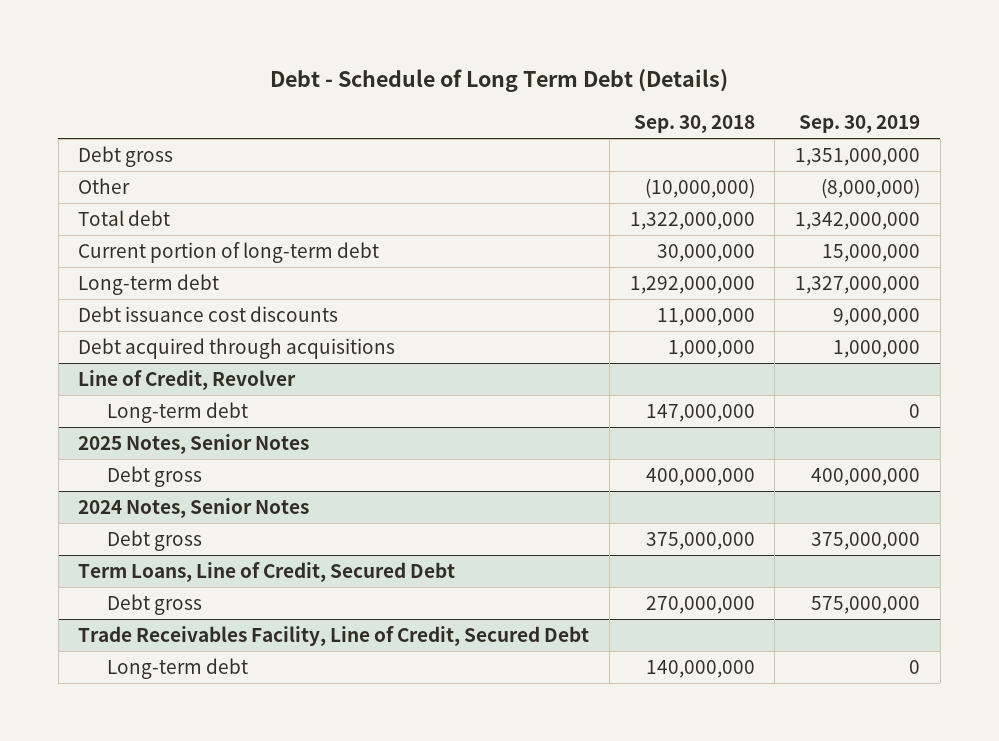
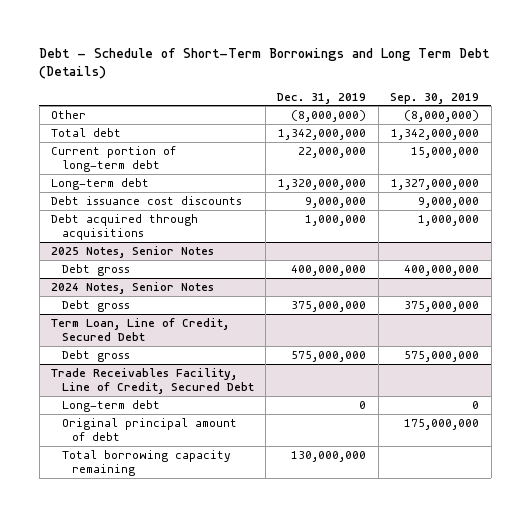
[270,69,729,93] Debt - Schedule of Long Term Debt (Details) -> [39,47,491,79] Debt - Schedule of Short-Term Borrowings and Long Term Debt (Details)
[633,115,755,134] Sep. 30, 2018 -> none
none -> [277,92,367,104] Dec. 31, 2019
[78,145,174,167] Debt gross -> none
[78,369,297,390] Line of Credit, Revolver -> none
[107,401,249,423] Long-term debt -> none
[78,561,456,582] Term Loans, Line of Credit, Secured Debt -> [51,317,230,342] Term Loan, Line of Credit, Secured Debt
none -> [61,417,237,442] Original principal amount of debt
none -> [61,449,231,477] Total borrowing capacity remaining

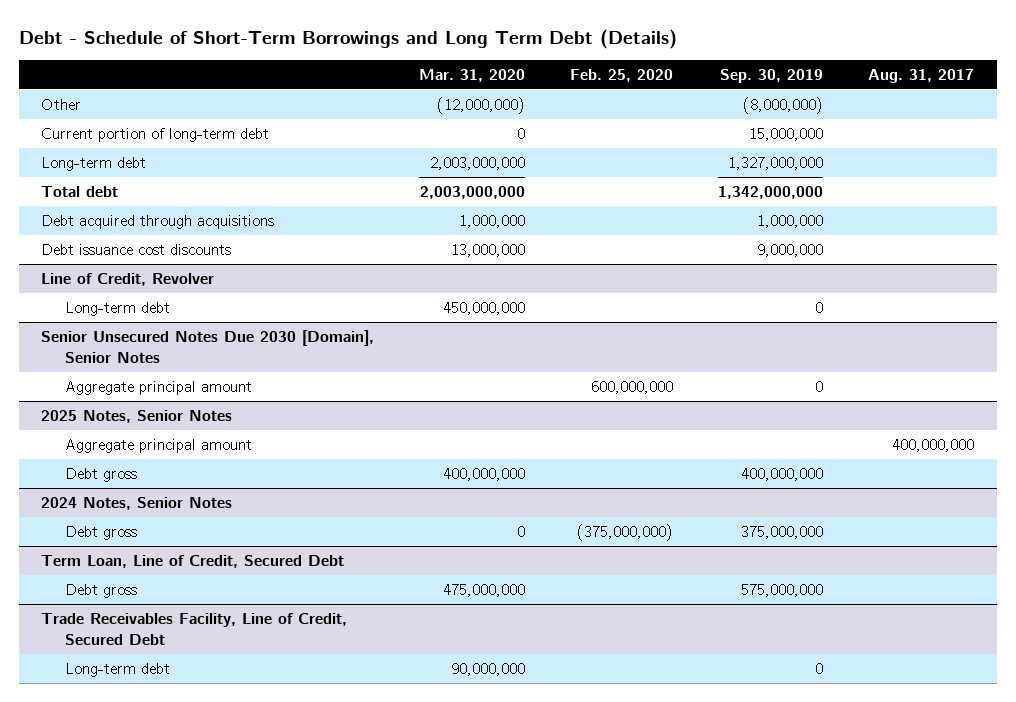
[277,92,367,104] Dec. 31, 2019 -> none
none -> [419,68,526,82] Mar. 31, 2020
none -> [570,68,674,82] Feb. 25, 2020
none -> [868,68,975,83] Aug. 31, 2017
[51,127,122,137] Total debt -> [41,186,119,198] Total debt
[51,195,243,205] Debt issuance cost discounts -> [41,244,232,256] Debt issuance cost discounts
none -> [41,273,215,287] Line of Credit, Revolver
none -> [64,302,170,317] Long-term debt
none -> [41,330,375,363] Senior Unsecured Notes Due 2030 [Domain], Senior Notes
none -> [64,381,252,396] Aggregate principal amount
none -> [64,439,252,454] Aggregate principal amount
[61,417,237,442] Original principal amount of debt -> none
[61,449,231,477] Total borrowing capacity remaining -> none

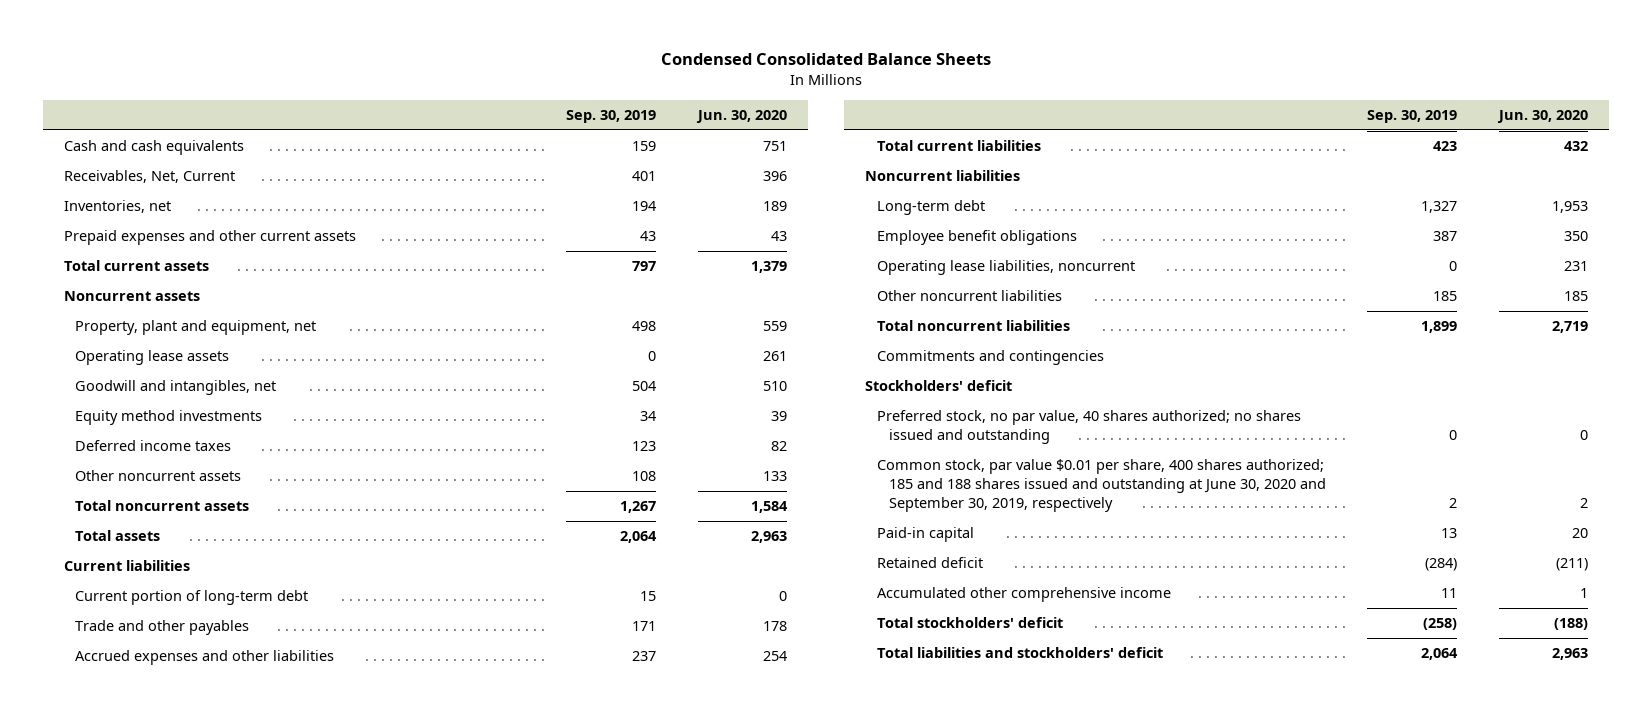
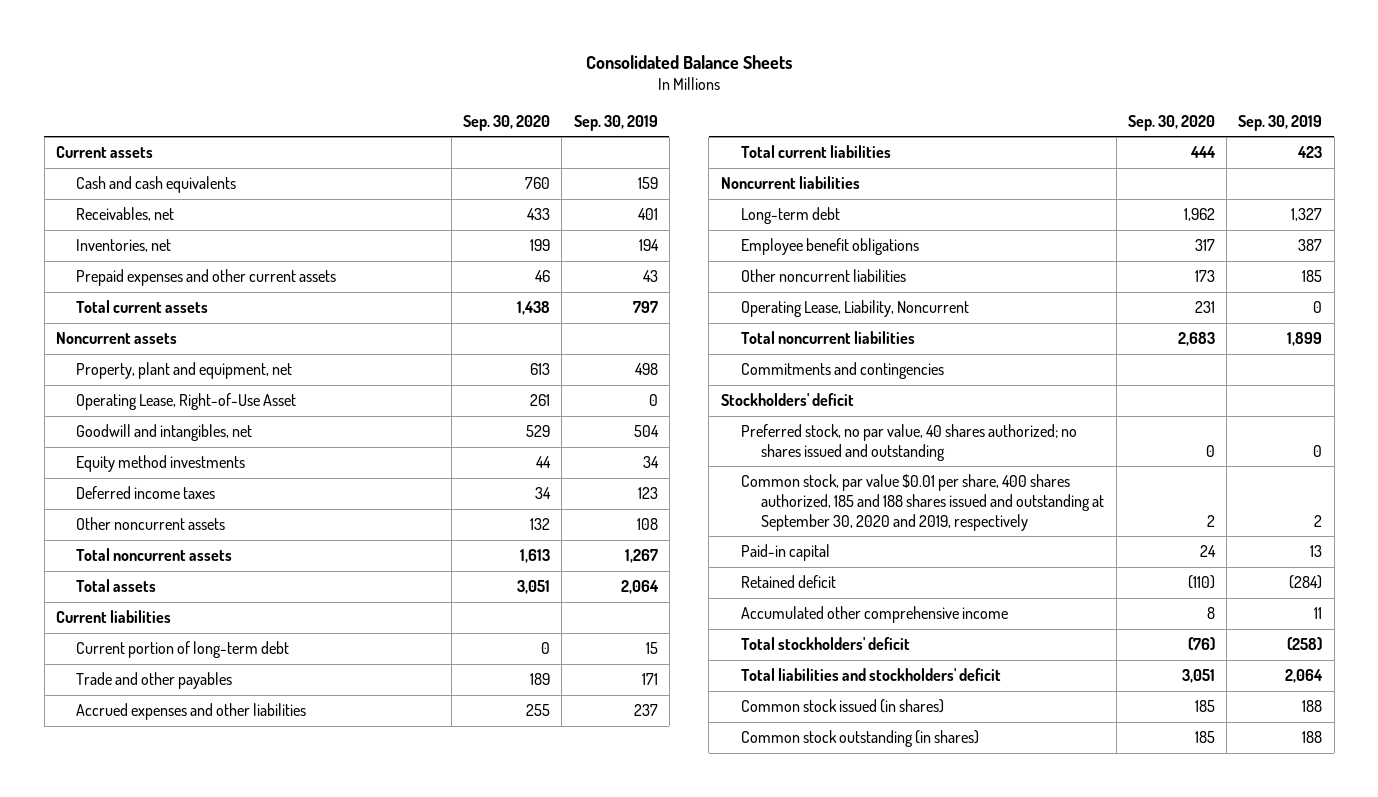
[660,53,991,66] Condensed Consolidated Balance Sheets -> [586,54,793,69] Consolidated Balance Sheets
[695,109,787,123] Jun. 30, 2020 -> none
none -> [463,114,551,131] Sep. 30, 2020
none -> [55,146,153,159] Current assets
[63,170,235,184] Receivables, Net, Current -> [76,207,175,222] Receivables, net
[75,350,230,366] Operating lease assets -> [76,393,297,411] Operating Lease, Right-of-Use Asset
[876,260,1135,276] Operating lease liabilities, noncurrent -> none
none -> [741,300,970,318] Operating Lease, Liability, Noncurrent
[876,459,1326,512] Common stock, par value $0.01 per share, 400 shares authorized; 185 and 188 shares issued and outstanding at June 30, 2020 and September 30, 2019, respectively -> [741,474,1105,531] Common stock, par value $0.01 per share, 400 shares authorized, 185 and 188 shares issued and outstanding at September 30, 2020 and 2019, respectively
none -> [741,699,945,714] Common stock issued (in shares)
none -> [741,730,980,748] Common stock outstanding (in shares)

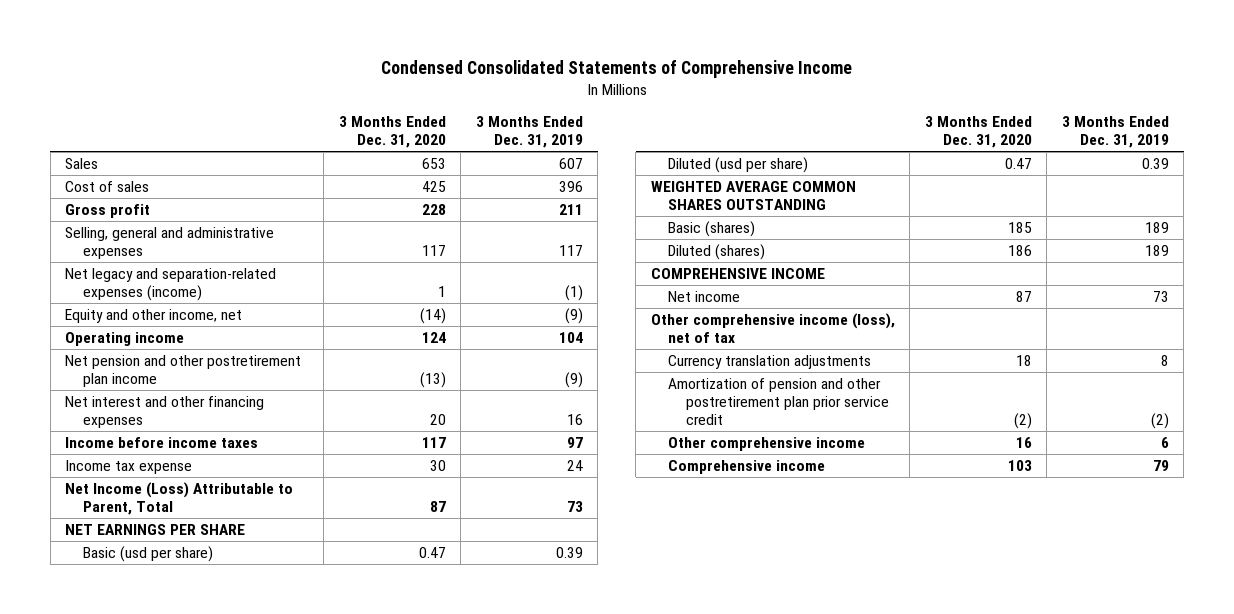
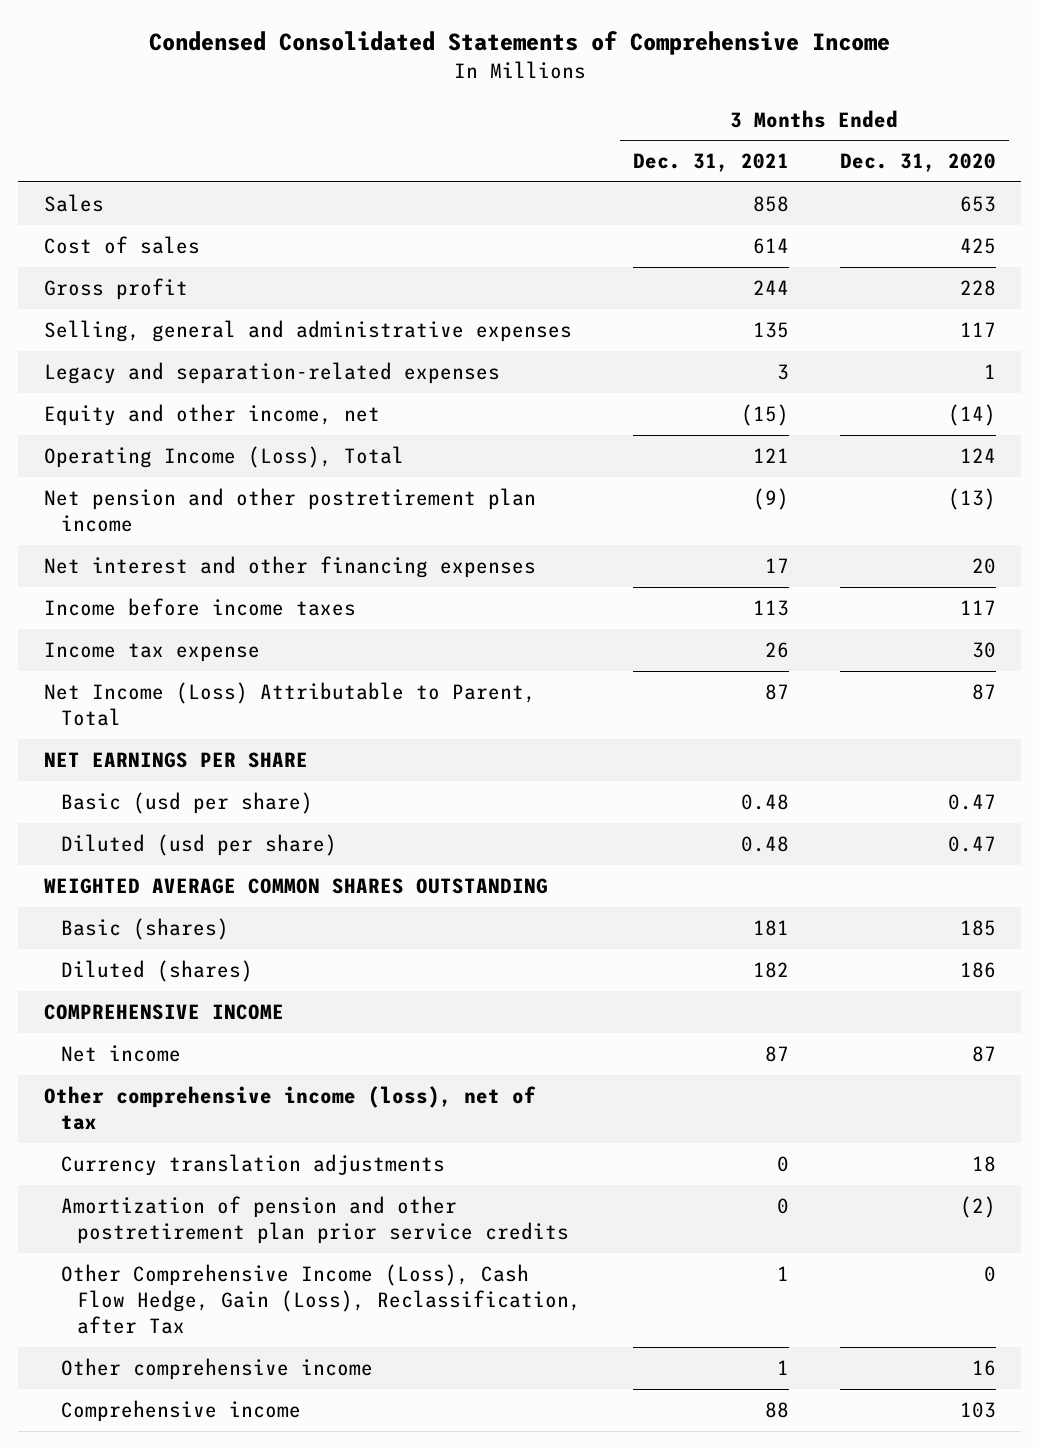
[475,115,583,149] 3 Months Ended Dec. 31, 2019 -> none
none -> [632,153,789,173] Dec. 31, 2021
[65,267,277,302] Net legacy and separation-related expenses (income) -> [43,361,500,384] Legacy and separation-related expenses
[65,331,185,346] Operating income -> [43,445,404,468] Operating Income (Loss), Total
[668,377,889,426] Amortization of pension and other postretirement plan prior service credit -> [60,1195,570,1244] Amortization of pension and other postretirement plan prior service credits
none -> [60,1263,582,1335] Other Comprehensive Income (Loss), Cash Flow Hedge, Gain (Loss), Reclassification, after Tax

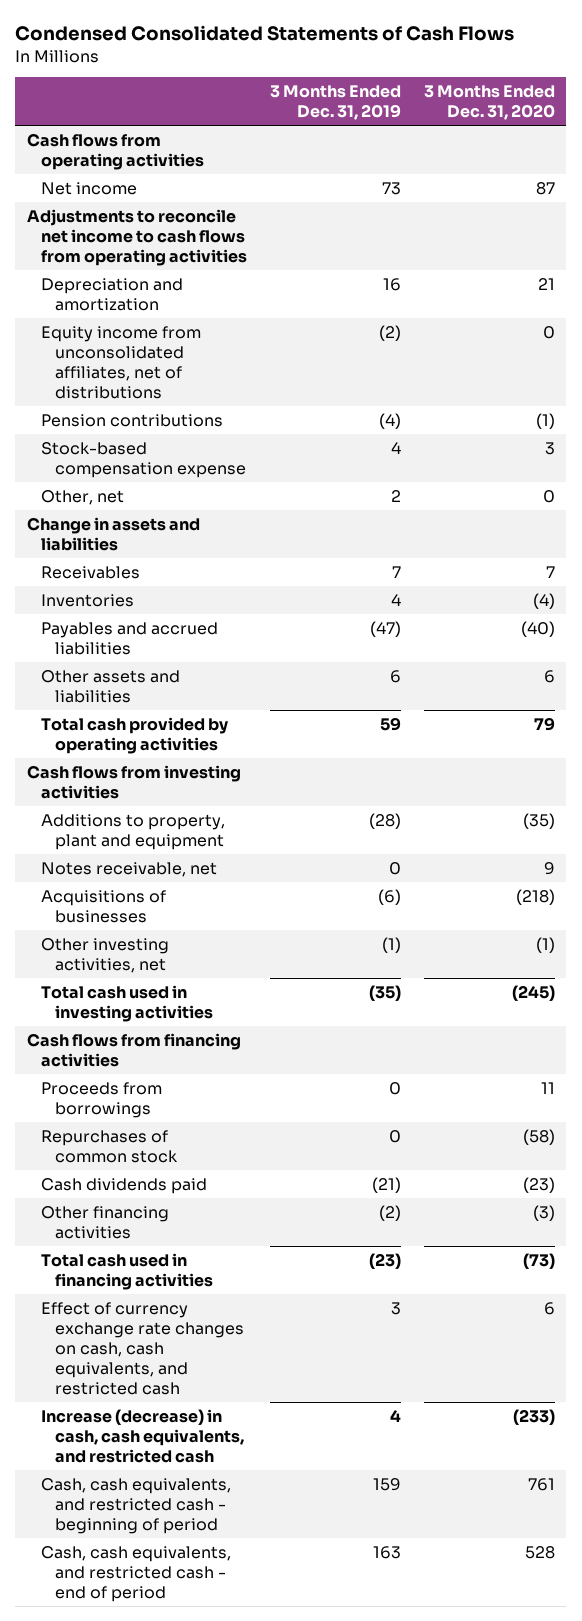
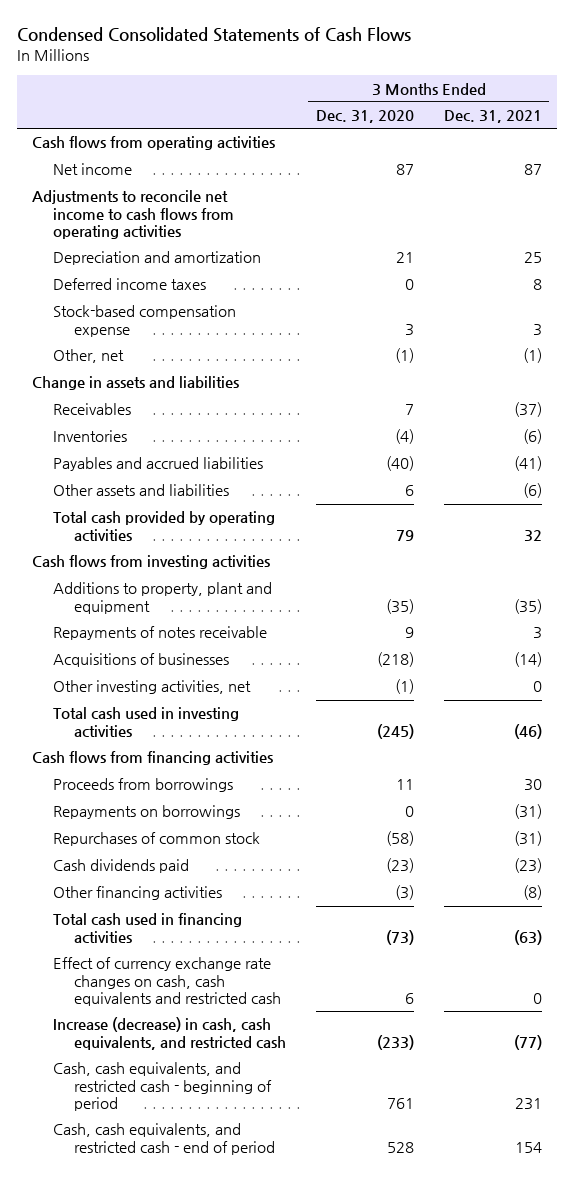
[269,85,401,121] 3 Months Ended Dec. 31, 2019 -> none
none -> [443,110,542,124] Dec. 31, 2021
[40,325,201,399] Equity income from unconsolidated affiliates, net of distributions -> none
[40,413,223,427] Pension contributions -> none
none -> [53,278,207,291] Deferred income taxes
[542,489,555,503] 0 -> [394,348,414,364] (1)
[40,861,217,877] Notes receivable, net -> [53,626,268,641] Repayments of notes receivable
none -> [53,805,241,820] Repayments on borrowings
[40,1301,244,1396] Effect of currency exchange rate changes on cash, cash equivalents, and restricted cash -> [53,957,281,1007] Effect of currency exchange rate changes on cash, cash equivalents and restricted cash

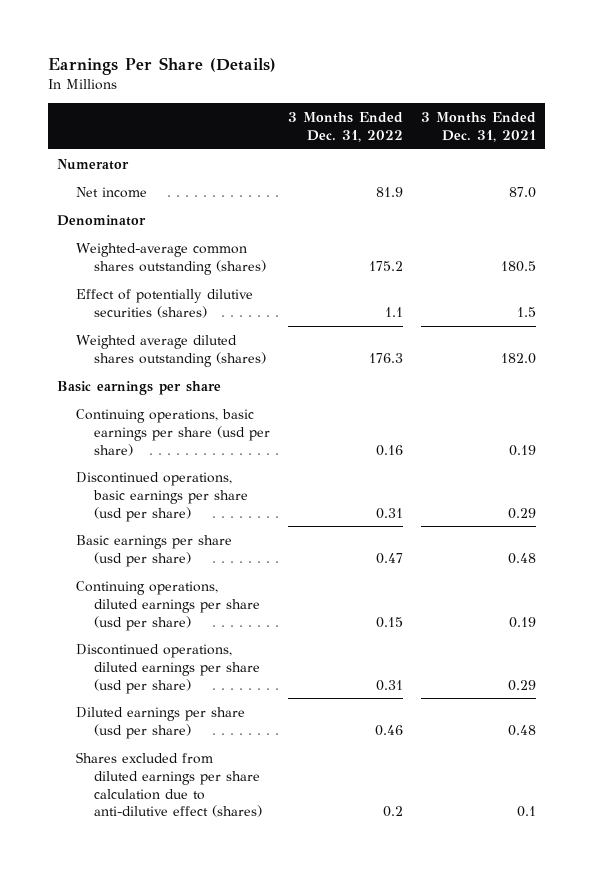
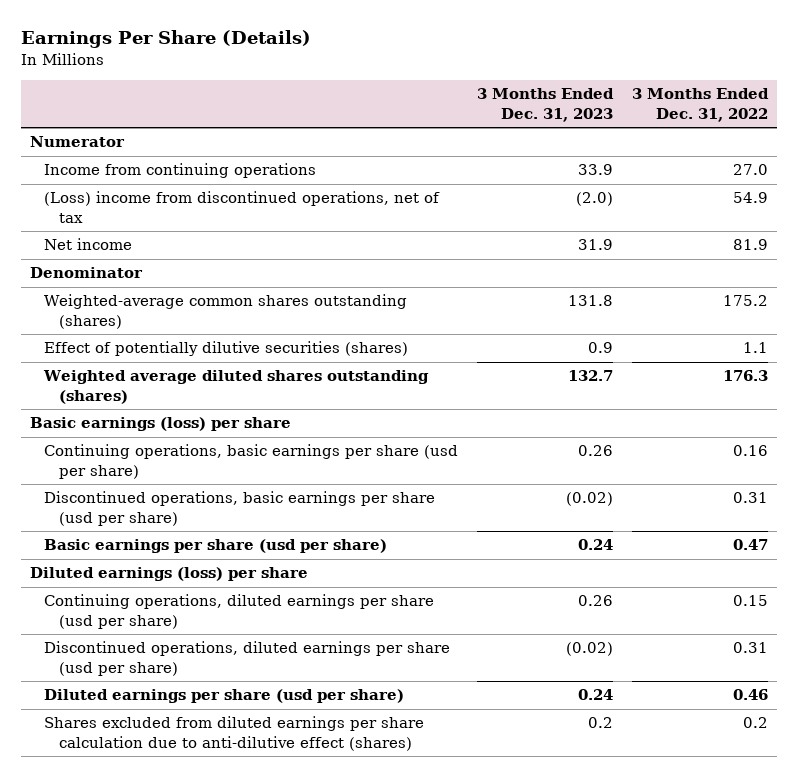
[421,112,537,142] 3 Months Ended Dec. 31, 2021 -> none
none -> [477,88,615,123] 3 Months Ended Dec. 31, 2023
none -> [44,163,317,179] Income from continuing operations
none -> [44,191,441,223] (Loss) income from discontinued operations, net of tax
[56,380,221,395] Basic earnings per share -> [30,417,292,432] Basic earnings (loss) per share
none -> [30,567,309,582] Diluted earnings (loss) per share

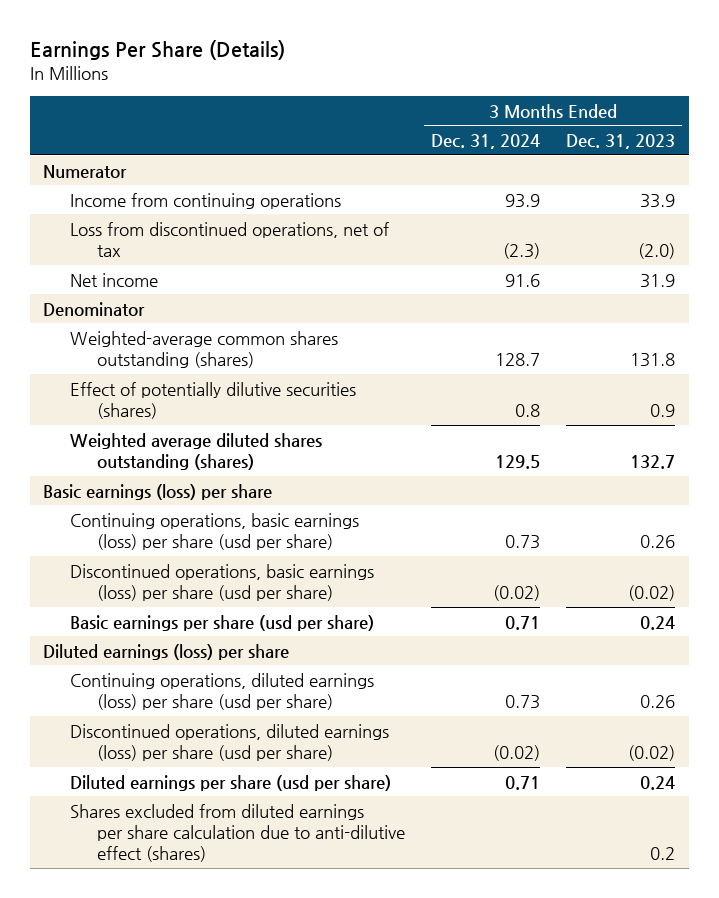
[631,88,769,123] 3 Months Ended Dec. 31, 2022 -> none
none -> [430,134,540,150] Dec. 31, 2024
[44,191,441,223] (Loss) income from discontinued operations, net of tax -> [69,221,389,257] Loss from discontinued operations, net of tax
[44,444,459,479] Continuing operations, basic earnings per share (usd per share) -> [69,512,359,550] Continuing operations, basic earnings (loss) per share (usd per share)
[44,491,436,526] Discontinued operations, basic earnings per share (usd per share) -> [69,563,374,601] Discontinued operations, basic earnings (loss) per share (usd per share)
[44,594,435,629] Continuing operations, diluted earnings per share (usd per share) -> [69,672,374,710] Continuing operations, diluted earnings (loss) per share (usd per share)
[44,641,451,676] Discontinued operations, diluted earnings per share (usd per share) -> [69,723,389,761] Discontinued operations, diluted earnings (loss) per share (usd per share)

